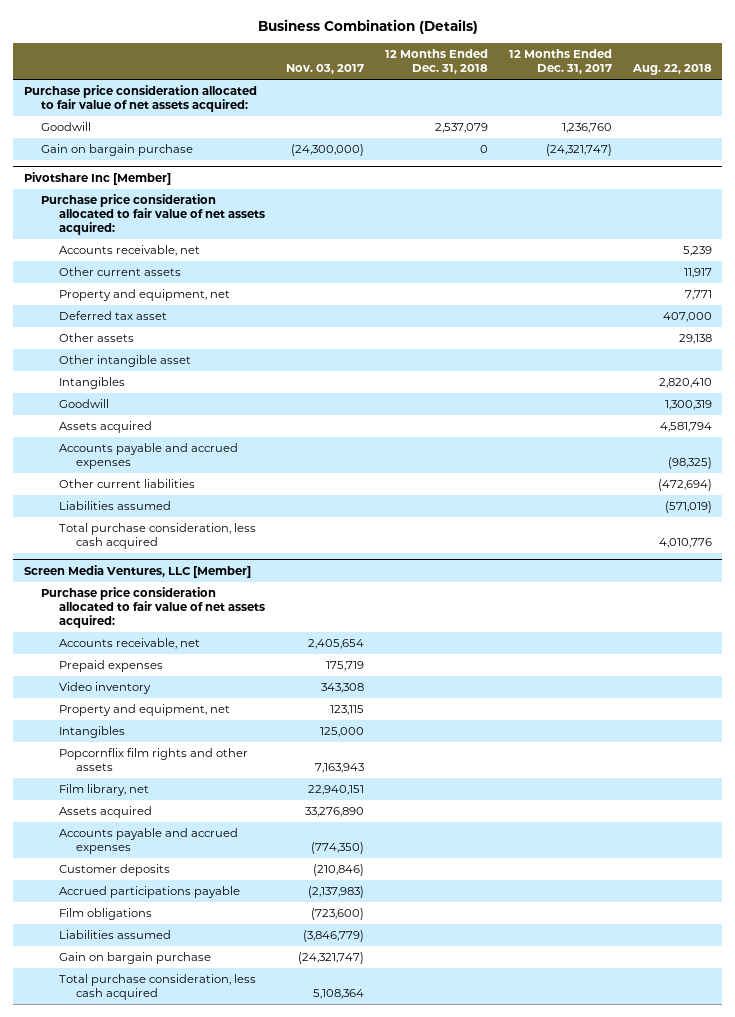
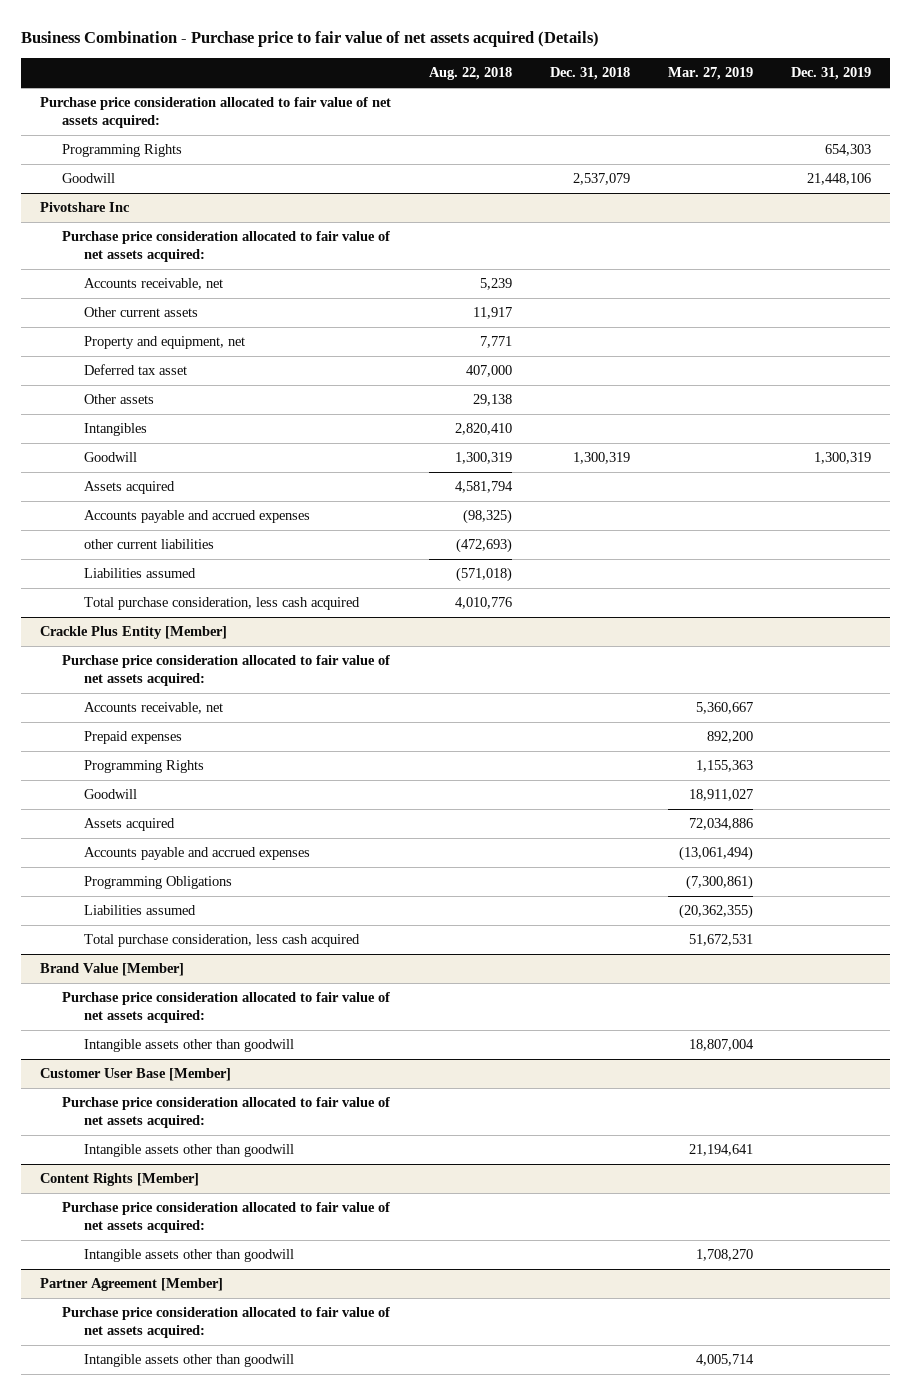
[257,19,478,35] Business Combination (Details) -> [20,31,599,48] Business Combination - Purchase price to fair value of net assets acquired (Details)
[285,63,364,74] Nov. 03, 2017 -> none
[384,49,488,74] 12 Months Ended Dec. 31, 2018 -> none
[508,49,612,74] 12 Months Ended Dec. 31, 2017 -> none
none -> [549,67,630,81] Dec. 31, 2018
none -> [668,67,754,81] Mar. 27, 2019
none -> [791,67,872,81] Dec. 31, 2019
none -> [61,144,182,158] Programming Rights
[41,144,194,157] Gain on bargain purchase -> none
[23,172,171,186] Pivotshare Inc [Member] -> [39,202,130,213] Pivotshare Inc
[58,355,191,368] Other intangible asset -> none
[58,479,195,489] Other current liabilities -> [83,539,214,550] other current liabilities
[657,479,712,492] (472,694) -> [455,538,512,554] (472,693)
[664,501,712,514] (571,019) -> [455,567,512,583] (571,018)
[23,565,251,579] Screen Media Ventures, LLC [Member] -> none
[41,587,265,628] Purchase price consideration allocated to fair value of net assets acquired: -> none
[58,638,200,650] Accounts receivable, net -> none
[58,660,163,673] Prepaid expenses -> none
[58,682,151,695] Video inventory -> none
[58,704,230,717] Property and equipment, net -> none
[58,726,125,739] Intangibles -> none
[58,748,248,772] Popcornflix film rights and other assets -> none
[58,784,149,797] Film library, net -> none
[58,806,152,819] Assets acquired -> none
[58,828,238,855] Accounts payable and accrued expenses -> none
[58,864,170,877] Customer deposits -> none
[58,886,240,899] Accrued participations payable -> none
[58,908,152,921] Film obligations -> none
[58,930,171,940] Liabilities assumed -> none
[58,952,211,965] Gain on bargain purchase -> none
[58,974,256,1001] Total purchase consideration, less cash acquired -> none
none -> [39,626,227,640] Crackle Plus Entity [Member]
none -> [61,655,390,687] Purchase price consideration allocated to fair value of net assets acquired:
none -> [83,702,223,715] Accounts receivable, net
none -> [83,731,182,745] Prepaid expenses
none -> [83,760,204,774] Programming Rights
none -> [83,789,137,800] Goodwill
none -> [83,818,175,832] Assets acquired
none -> [83,847,310,861] Accounts payable and accrued expenses
none -> [83,876,232,890] Programming Obligations
none -> [83,905,196,916] Liabilities assumed
none -> [83,934,360,948] Total purchase consideration, less cash acquired
none -> [39,963,184,977] Brand Value [Member]
none -> [61,992,390,1024] Purchase price consideration allocated to fair value of net assets acquired:
none -> [83,1039,294,1053] Intangible assets other than goodwill
none -> [39,1068,231,1082] Customer User Base [Member]
none -> [61,1097,390,1129] Purchase price consideration allocated to fair value of net assets acquired:
none -> [83,1144,294,1158] Intangible assets other than goodwill
none -> [39,1173,199,1187] Content Rights [Member]
none -> [61,1202,390,1234] Purchase price consideration allocated to fair value of net assets acquired:
none -> [83,1249,294,1263] Intangible assets other than goodwill
none -> [39,1278,223,1292] Partner Agreement [Member]
none -> [61,1307,390,1339] Purchase price consideration allocated to fair value of net assets acquired:
none -> [83,1354,294,1368] Intangible assets other than goodwill

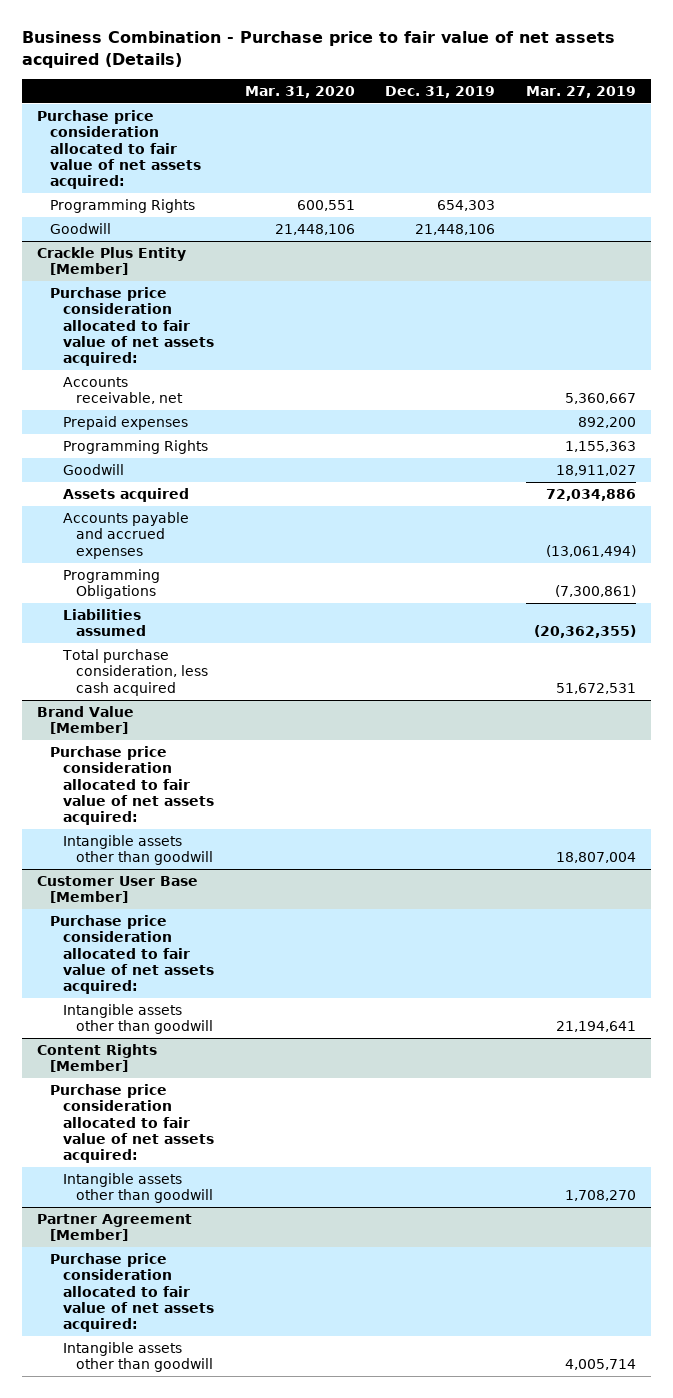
[428,67,512,81] Aug. 22, 2018 -> none
[549,67,630,81] Dec. 31, 2018 -> none
none -> [244,85,355,98] Mar. 31, 2020
[39,202,130,213] Pivotshare Inc -> none
[61,231,390,263] Purchase price consideration allocated to fair value of net assets acquired: -> none
[83,278,223,291] Accounts receivable, net -> none
[83,307,198,318] Other current assets -> none
[83,336,245,350] Property and equipment, net -> none
[83,364,187,376] Deferred tax asset -> none
[83,394,154,405] Other assets -> none
[83,423,147,437] Intangibles -> none
[83,452,137,463] Goodwill -> none
[83,481,175,495] Assets acquired -> none
[83,510,310,524] Accounts payable and accrued expenses -> none
[83,539,214,550] other current liabilities -> none
[83,568,196,579] Liabilities assumed -> none
[83,597,360,611] Total purchase consideration, less cash acquired -> none

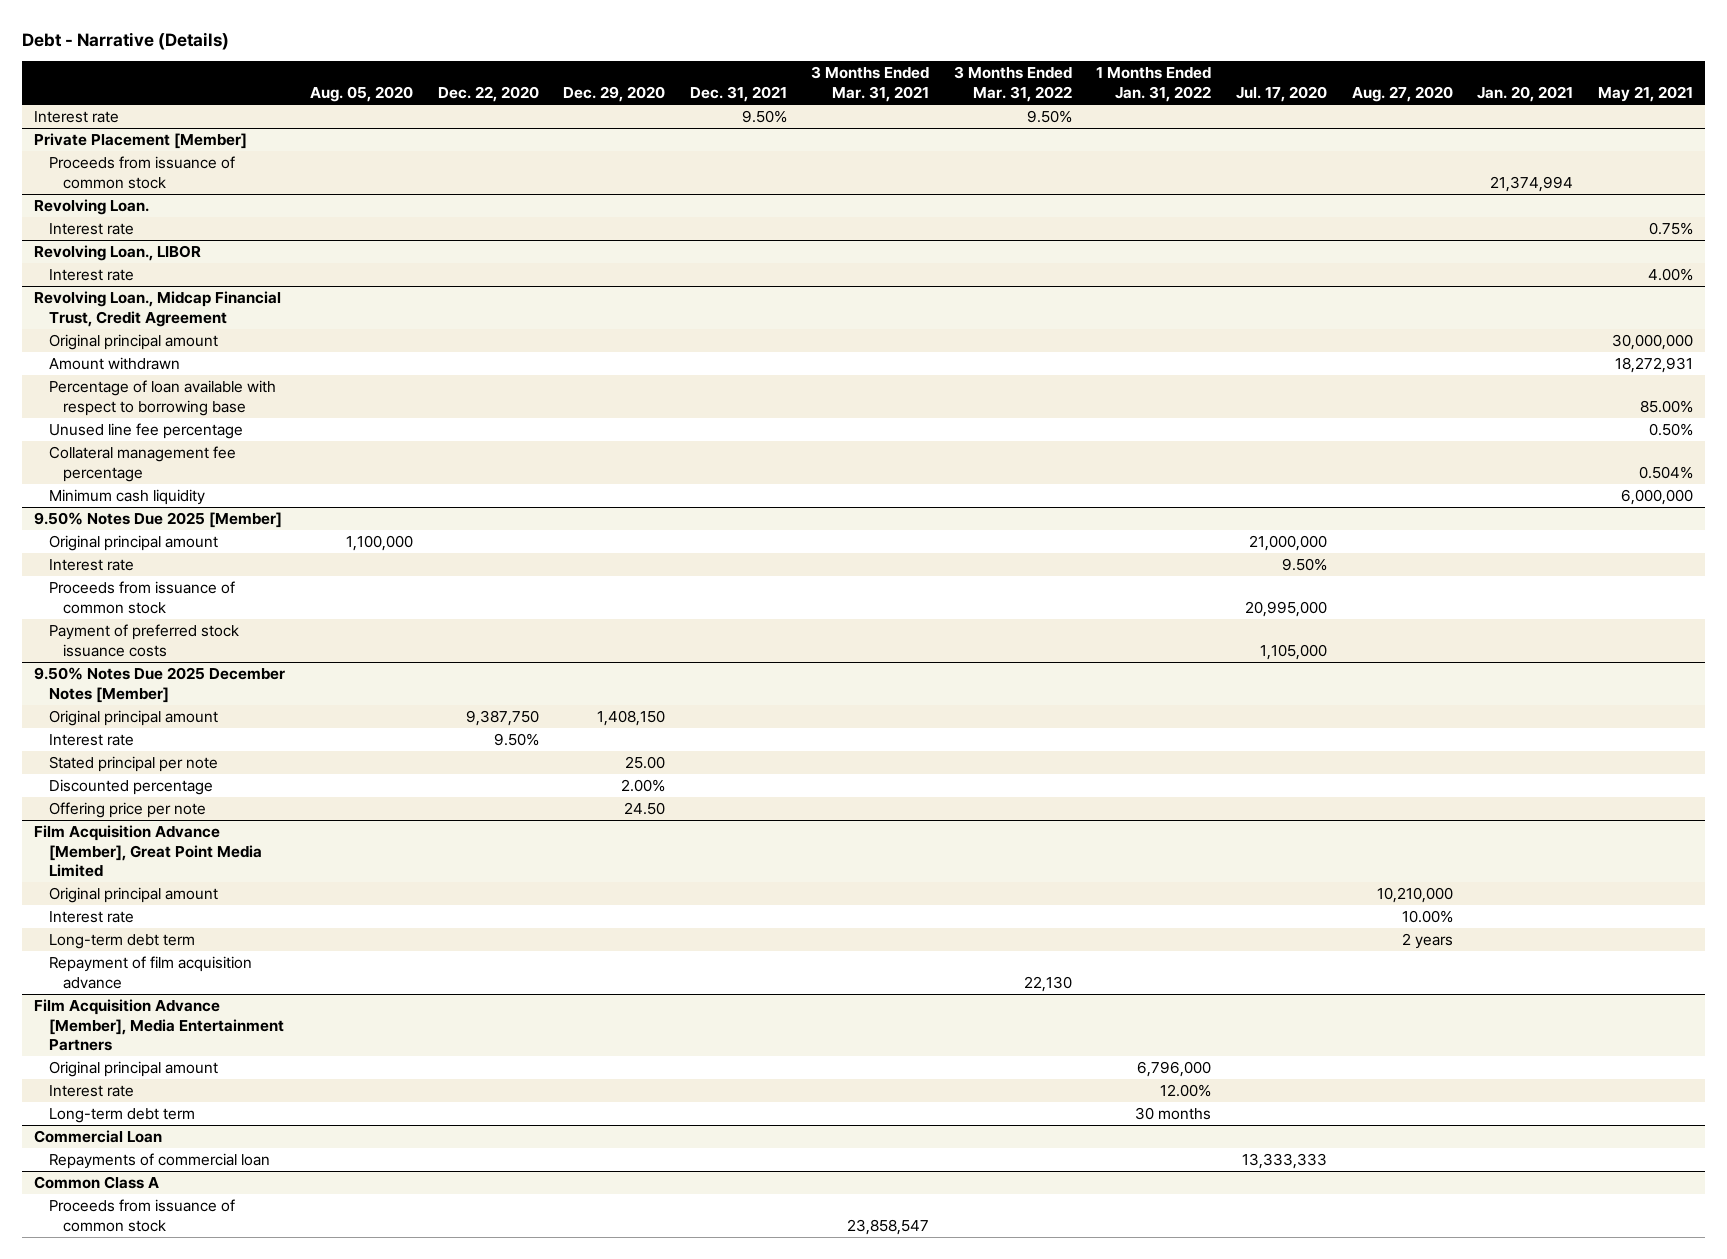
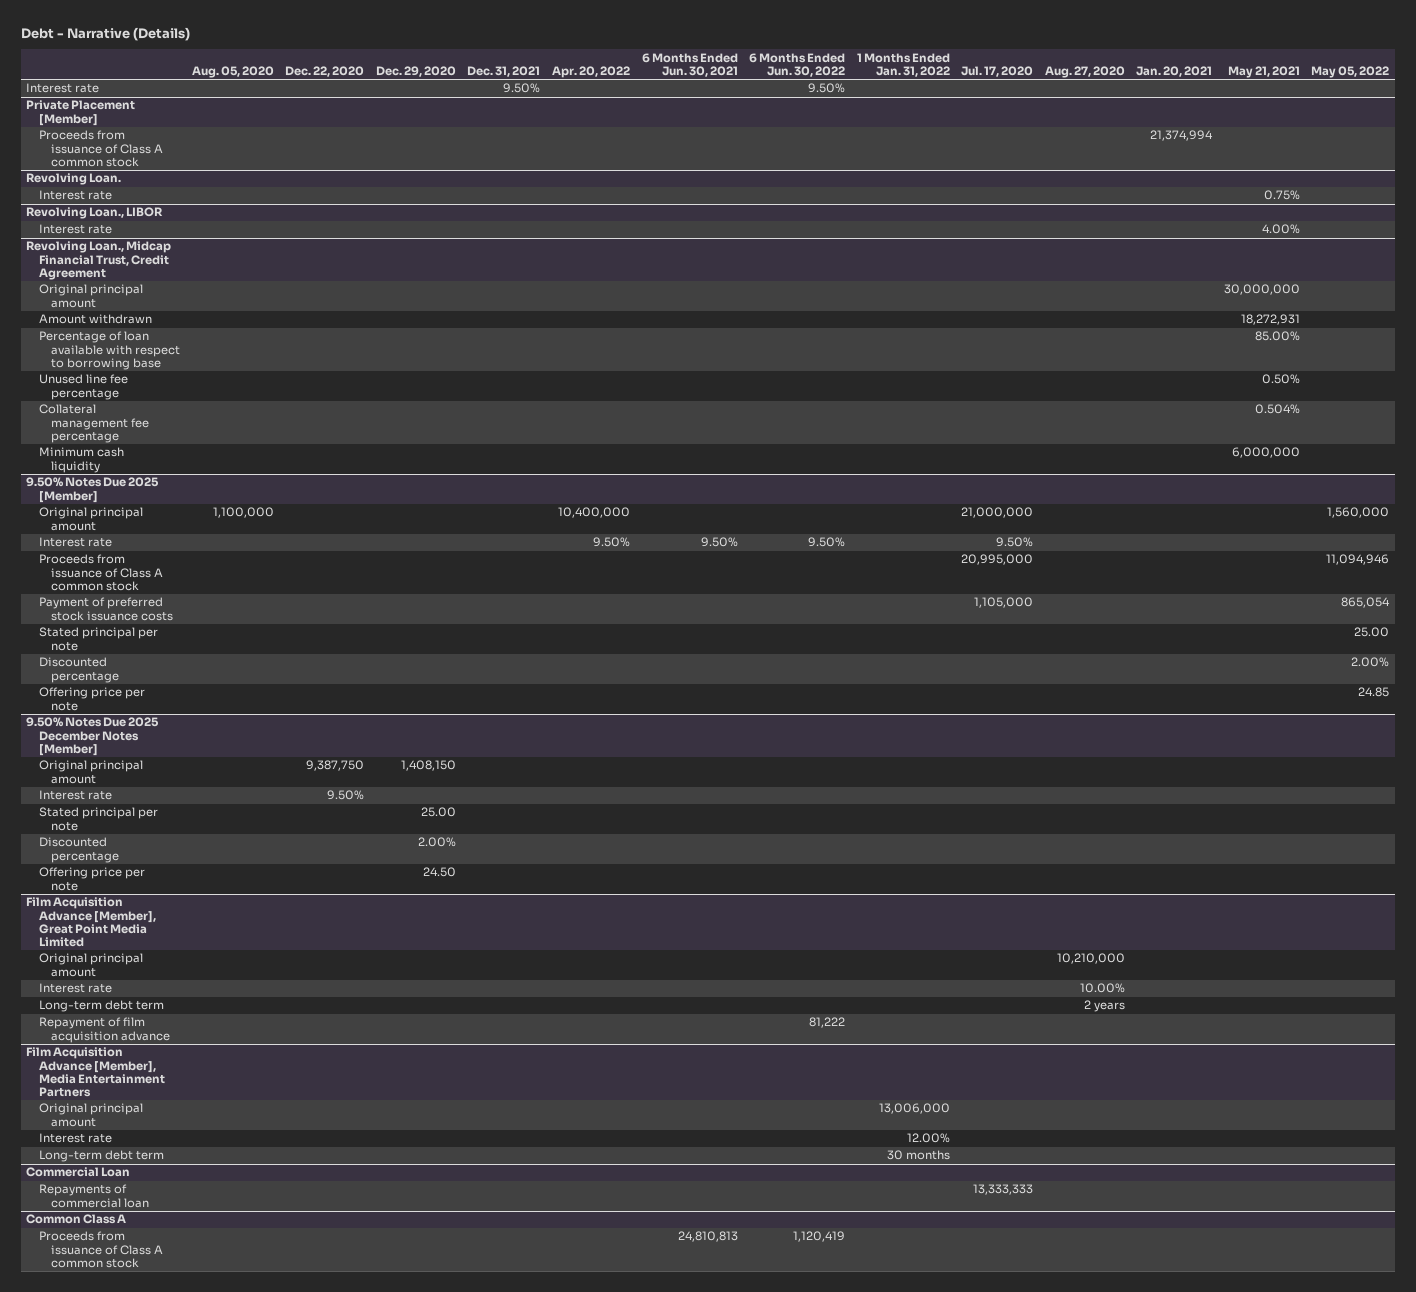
[811,66,930,102] 3 Months Ended Mar. 31, 2021 -> none
[953,66,1072,102] 3 Months Ended Mar. 31, 2022 -> none
none -> [551,65,630,78] Apr. 20, 2022
none -> [641,52,738,77] 6 Months Ended Jun. 30, 2021
none -> [749,52,846,77] 6 Months Ended Jun. 30, 2022
none -> [1311,65,1390,78] May 05, 2022
[48,156,235,189] Proceeds from issuance of common stock -> [38,130,164,167] Proceeds from issuance of Class A common stock
[48,581,235,614] Proceeds from issuance of common stock -> [38,554,164,591] Proceeds from issuance of Class A common stock
none -> [38,627,158,651] Stated principal per note
none -> [38,657,120,683] Discounted percentage
none -> [38,687,145,711] Offering price per note
[1137,1061,1212,1078] 6,796,000 -> [878,1103,950,1115] 13,006,000
[48,1199,235,1232] Proceeds from issuance of common stock -> [38,1231,164,1268] Proceeds from issuance of Class A common stock

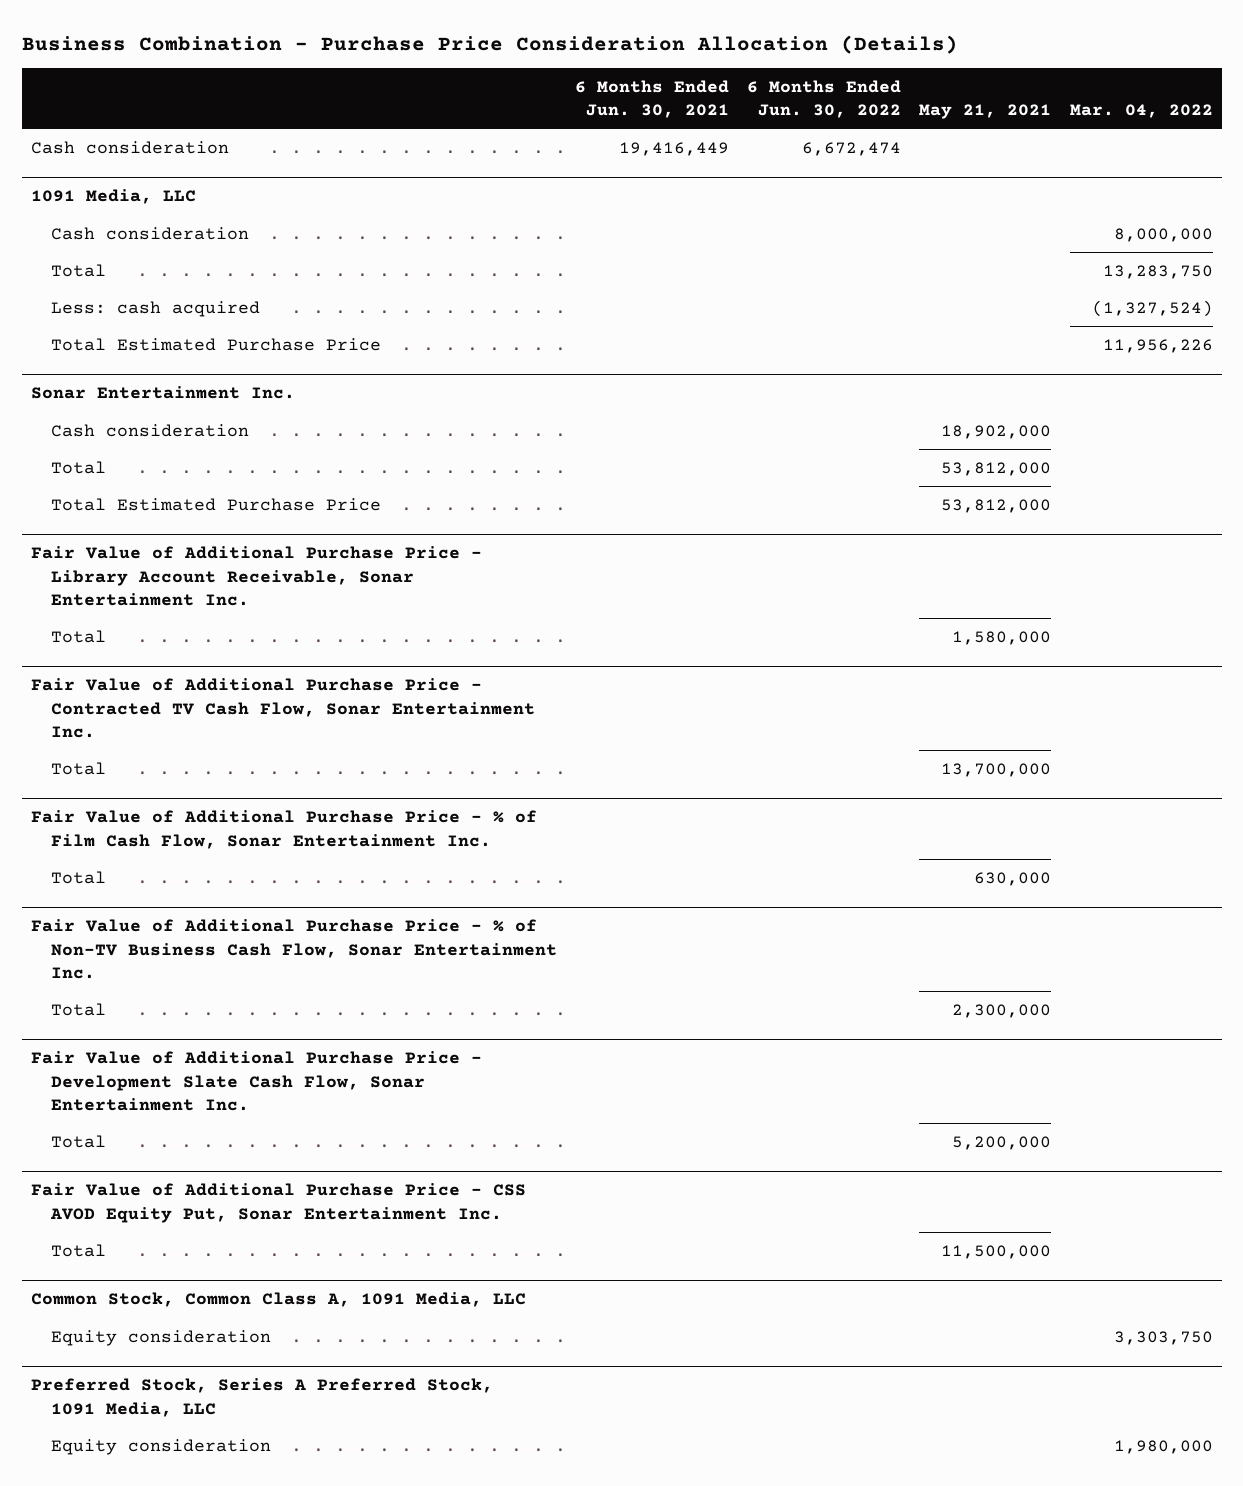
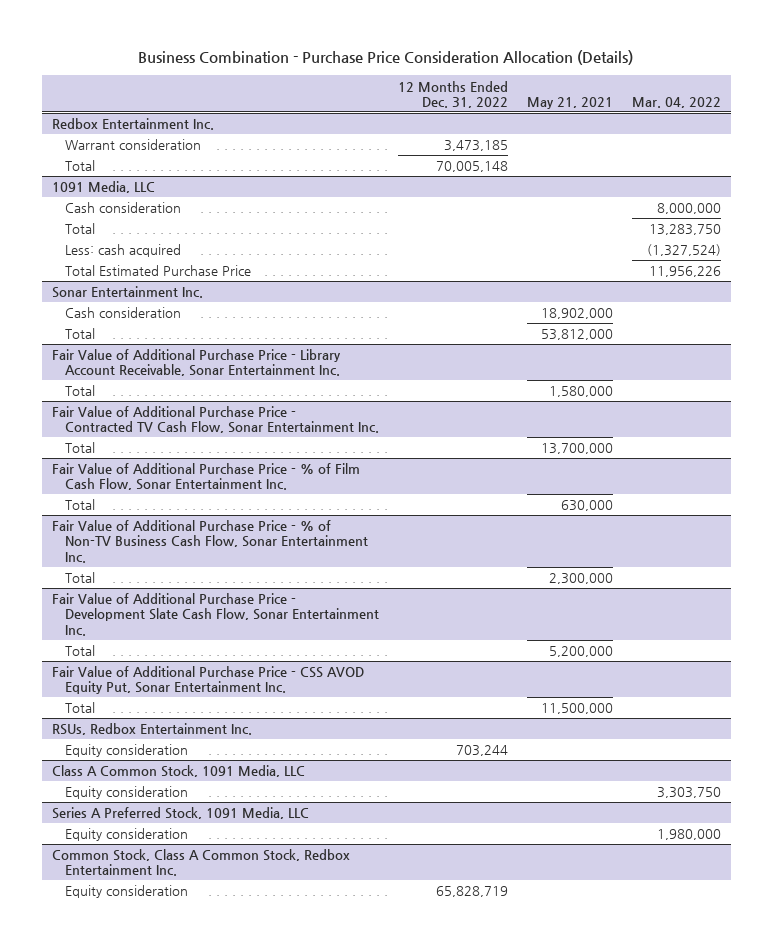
[574,79,729,119] 6 Months Ended Jun. 30, 2021 -> none
[747,79,902,119] 6 Months Ended Jun. 30, 2022 -> none
none -> [397,80,508,108] 12 Months Ended Dec. 31, 2022
[30,140,229,154] Cash consideration -> none
none -> [51,118,214,131] Redbox Entertainment Inc.
none -> [64,139,201,151] Warrant consideration
none -> [64,160,95,172] Total
[50,497,381,511] Total Estimated Purchase Price -> none
none -> [51,723,252,736] RSUs, Redbox Entertainment Inc.
none -> [64,744,188,758] Equity consideration
[30,1292,526,1308] Common Stock, Common Class A, 1091 Media, LLC -> [51,765,305,778] Class A Common Stock, 1091 Media, LLC
[30,1378,493,1417] Preferred Stock, Series A Preferred Stock, 1091 Media, LLC -> [51,807,309,820] Series A Preferred Stock, 1091 Media, LLC
none -> [51,849,350,877] Common Stock, Class A Common Stock, Redbox Entertainment Inc.
none -> [64,885,188,899] Equity consideration

